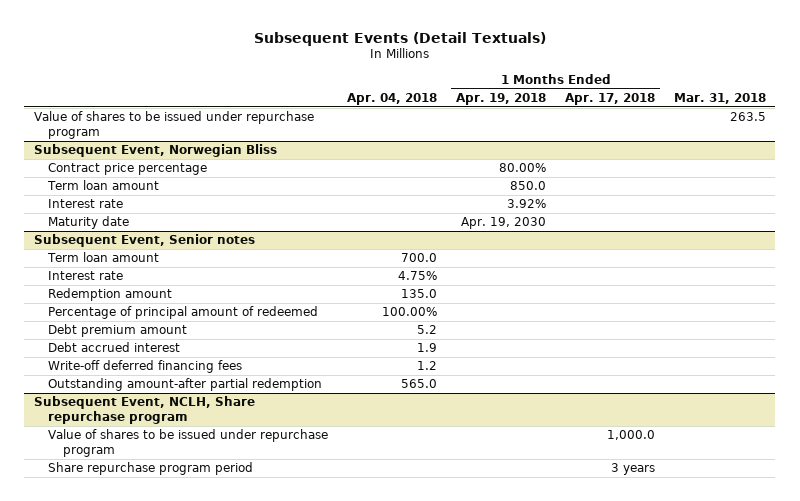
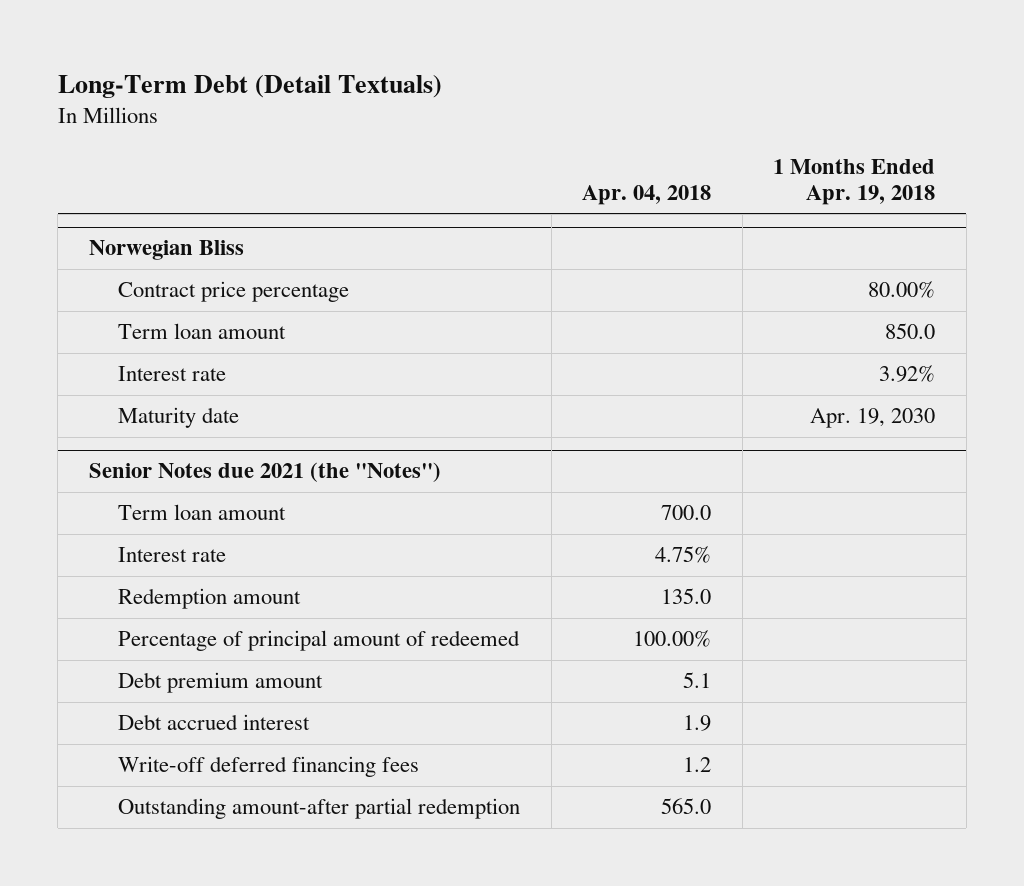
[253,31,546,46] Subsequent Events (Detail Textuals) -> [57,74,442,98] Long-Term Debt (Detail Textuals)
[564,92,655,105] Apr. 17, 2018 -> none
[673,92,766,104] Mar. 31, 2018 -> none
[33,111,314,139] Value of shares to be issued under repurchase program -> none
[33,144,277,158] Subsequent Event, Norwegian Bliss -> [88,240,244,261] Norwegian Bliss
[33,234,255,248] Subsequent Event, Senior notes -> [88,462,441,483] Senior Notes due 2021 (the "Notes")
[417,325,438,335] 5.2 -> [683,672,712,689] 5.1
[33,396,255,424] Subsequent Event, NCLH, Share repurchase program -> none
[48,429,329,457] Value of shares to be issued under repurchase program -> none
[48,462,254,476] Share repurchase program period -> none

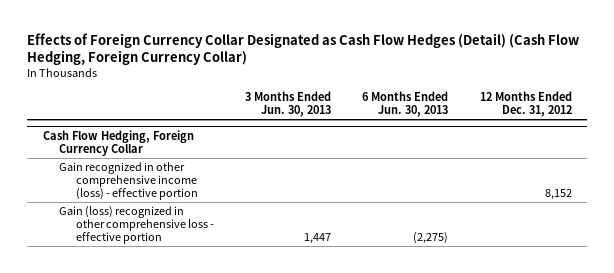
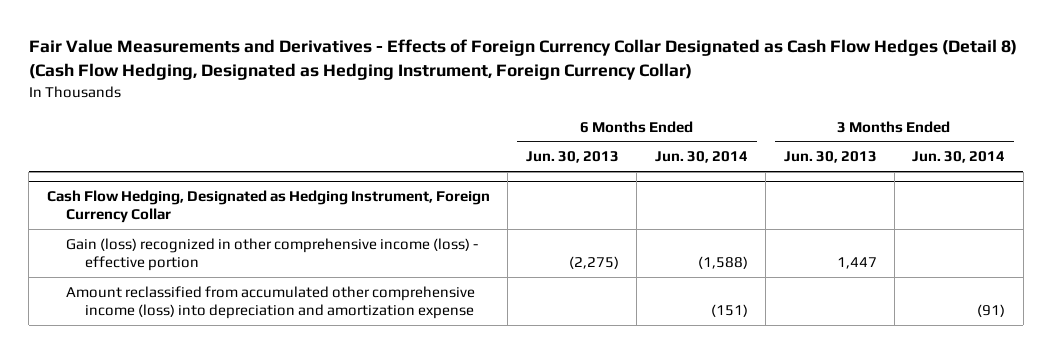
[27,32,580,65] Effects of Foreign Currency Collar Designated as Cash Flow Hedges (Detail) (Cash Flow Hedging, Foreign Currency Collar) -> [28,39,1017,81] Fair Value Measurements and Derivatives - Effects of Foreign Currency Collar Designated as Cash Flow Hedges (Detail 8) (Cash Flow Hedging, Designated as Hedging Instrument, Foreign Currency Collar)
[479,91,572,118] 12 Months Ended Dec. 31, 2012 -> none
none -> [654,151,748,164] Jun. 30, 2014
none -> [912,151,1006,164] Jun. 30, 2014
[59,162,199,201] Gain recognized in other comprehensive income (loss) - effective portion -> none
[42,129,194,156] Cash Flow Hedging, Foreign Currency Collar -> [46,189,490,224] Cash Flow Hedging, Designated as Hedging Instrument, Foreign Currency Collar
[59,206,215,245] Gain (loss) recognized in other comprehensive loss - effective portion -> [65,237,478,272] Gain (loss) recognized in other comprehensive income (loss) - effective portion
none -> [65,285,475,320] Amount reclassified from accumulated other comprehensive income (loss) into depreciation and amortization expense

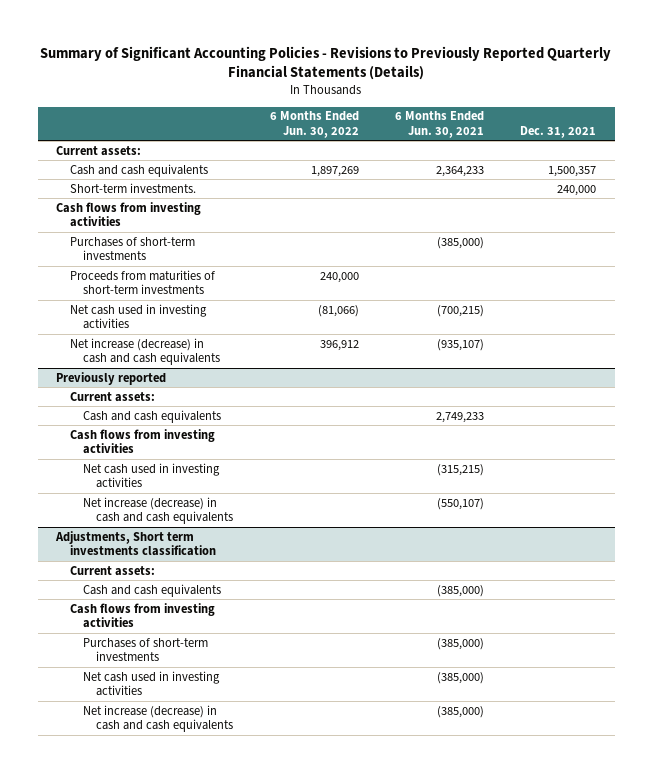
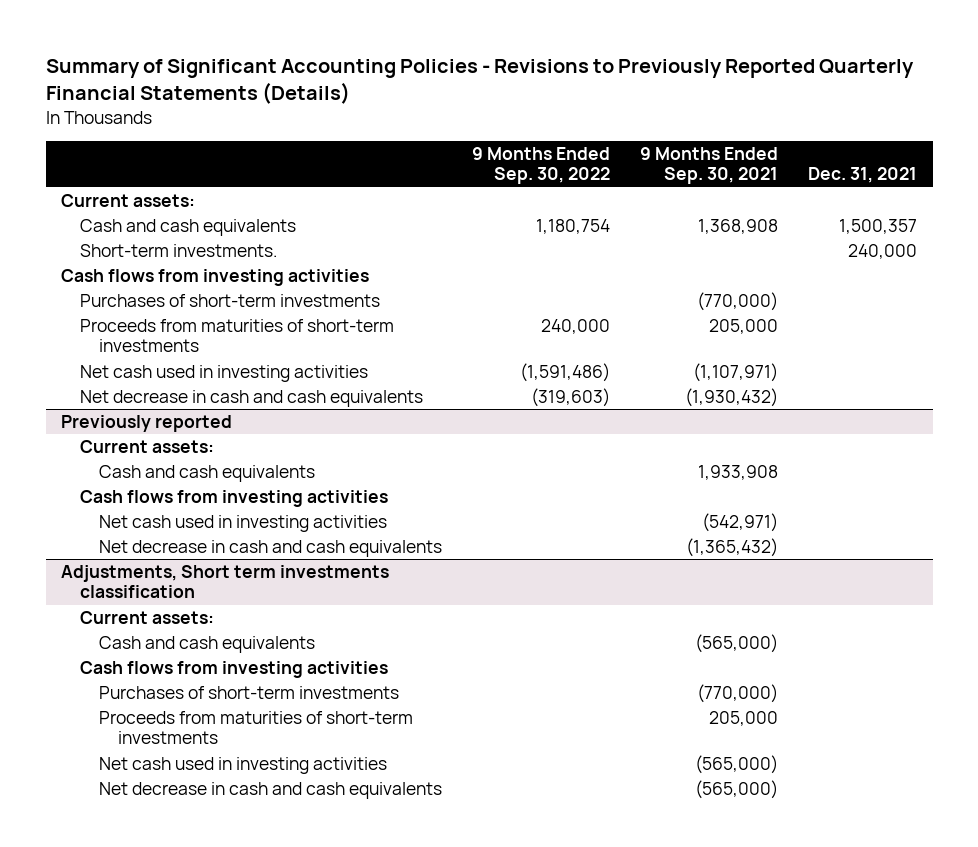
[269,111,359,138] 6 Months Ended Jun. 30, 2022 -> none
[395,111,485,138] 6 Months Ended Jun. 30, 2021 -> none
none -> [472,147,611,185] 9 Months Ended Sep. 30, 2022
none -> [640,147,779,185] 9 Months Ended Sep. 30, 2021
[69,337,220,366] Net increase (decrease) in cash and cash equivalents -> [79,389,423,407] Net decrease in cash and cash equivalents
[82,496,234,525] Net increase (decrease) in cash and cash equivalents -> [98,539,442,557] Net decrease in cash and cash equivalents
none -> [98,710,413,745] Proceeds from maturities of short-term investments
[82,704,234,733] Net increase (decrease) in cash and cash equivalents -> [98,781,442,799] Net decrease in cash and cash equivalents

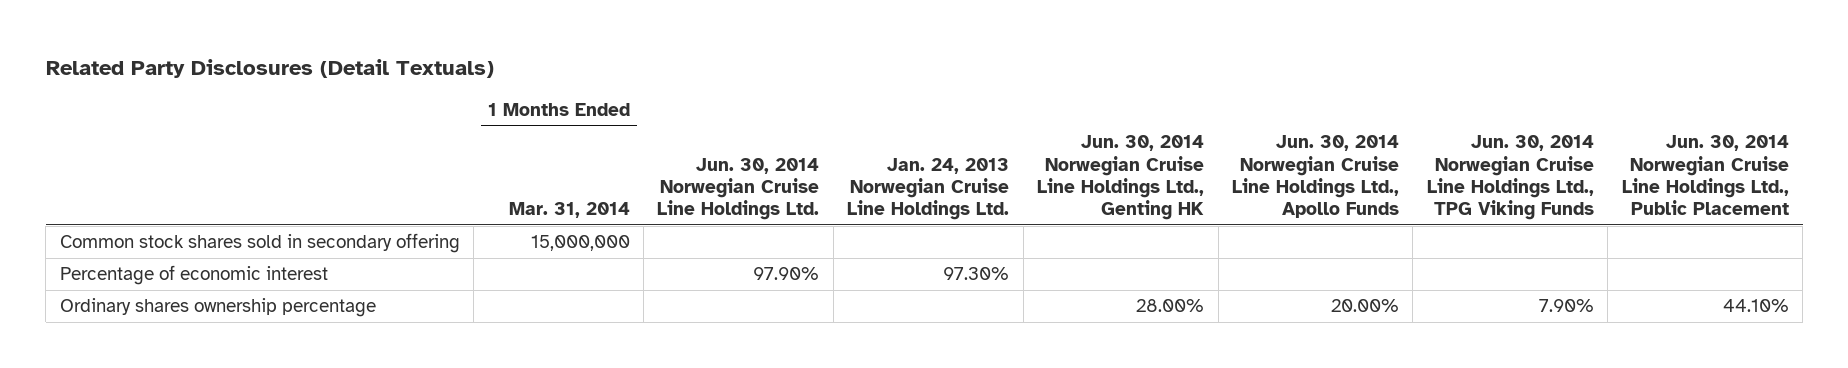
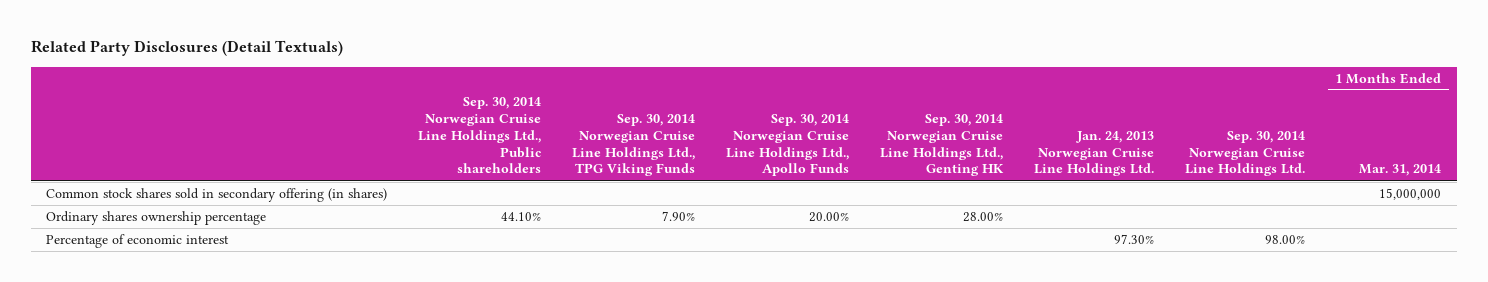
[657,157,820,221] Jun. 30, 2014 Norwegian Cruise Line Holdings Ltd. -> none
[1037,135,1205,221] Jun. 30, 2014 Norwegian Cruise Line Holdings Ltd., Genting HK -> none
[1231,135,1399,219] Jun. 30, 2014 Norwegian Cruise Line Holdings Ltd., Apollo Funds -> none
[1426,135,1594,221] Jun. 30, 2014 Norwegian Cruise Line Holdings Ltd., TPG Viking Funds -> none
[1621,135,1789,216] Jun. 30, 2014 Norwegian Cruise Line Holdings Ltd., Public Placement -> none
none -> [418,97,542,174] Sep. 30, 2014 Norwegian Cruise Line Holdings Ltd., Public shareholders
none -> [571,113,695,177] Sep. 30, 2014 Norwegian Cruise Line Holdings Ltd., TPG Viking Funds
none -> [725,113,849,177] Sep. 30, 2014 Norwegian Cruise Line Holdings Ltd., Apollo Funds
none -> [879,113,1004,177] Sep. 30, 2014 Norwegian Cruise Line Holdings Ltd., Genting HK
none -> [1184,130,1305,177] Sep. 30, 2014 Norwegian Cruise Line Holdings Ltd.
[59,233,460,254] Common stock shares sold in secondary offering -> [46,188,388,203] Common stock shares sold in secondary offering (in shares)
[59,265,328,286] Percentage of economic interest -> [46,234,230,249] Percentage of economic interest

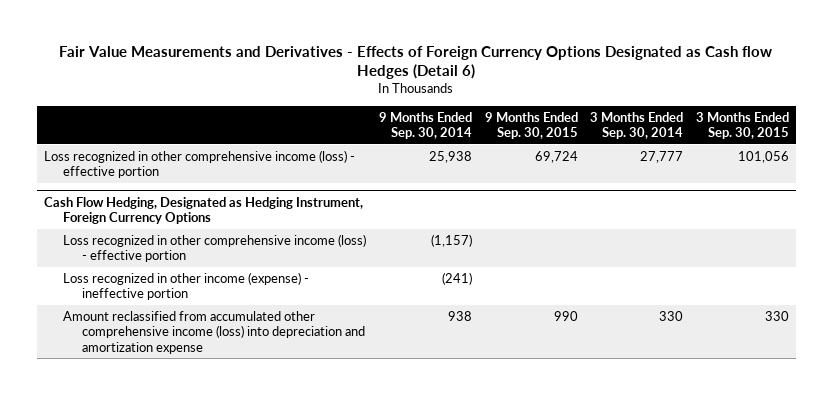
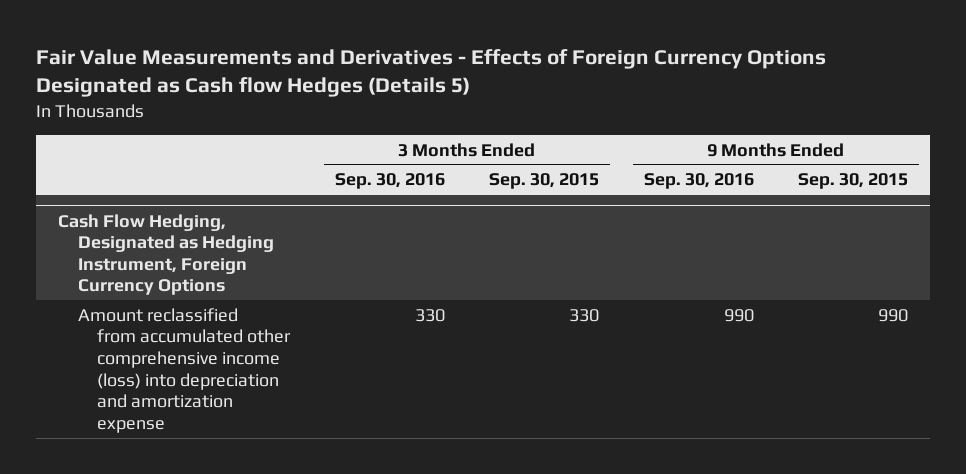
[59,45,773,80] Fair Value Measurements and Derivatives - Effects of Foreign Currency Options Designated as Cash flow Hedges (Detail 6) -> [36,49,827,98] Fair Value Measurements and Derivatives - Effects of Foreign Currency Options Designated as Cash flow Hedges (Details 5)
[378,111,472,140] 9 Months Ended Sep. 30, 2014 -> none
[590,111,684,140] 3 Months Ended Sep. 30, 2014 -> none
none -> [334,173,445,190] Sep. 30, 2016
none -> [643,173,754,190] Sep. 30, 2016
[43,149,355,179] Loss recognized in other comprehensive income (loss) - effective portion -> none
[62,233,366,263] Loss recognized in other comprehensive income (loss) - effective portion -> none
[62,271,309,301] Loss recognized in other income (expense) - ineffective portion -> none

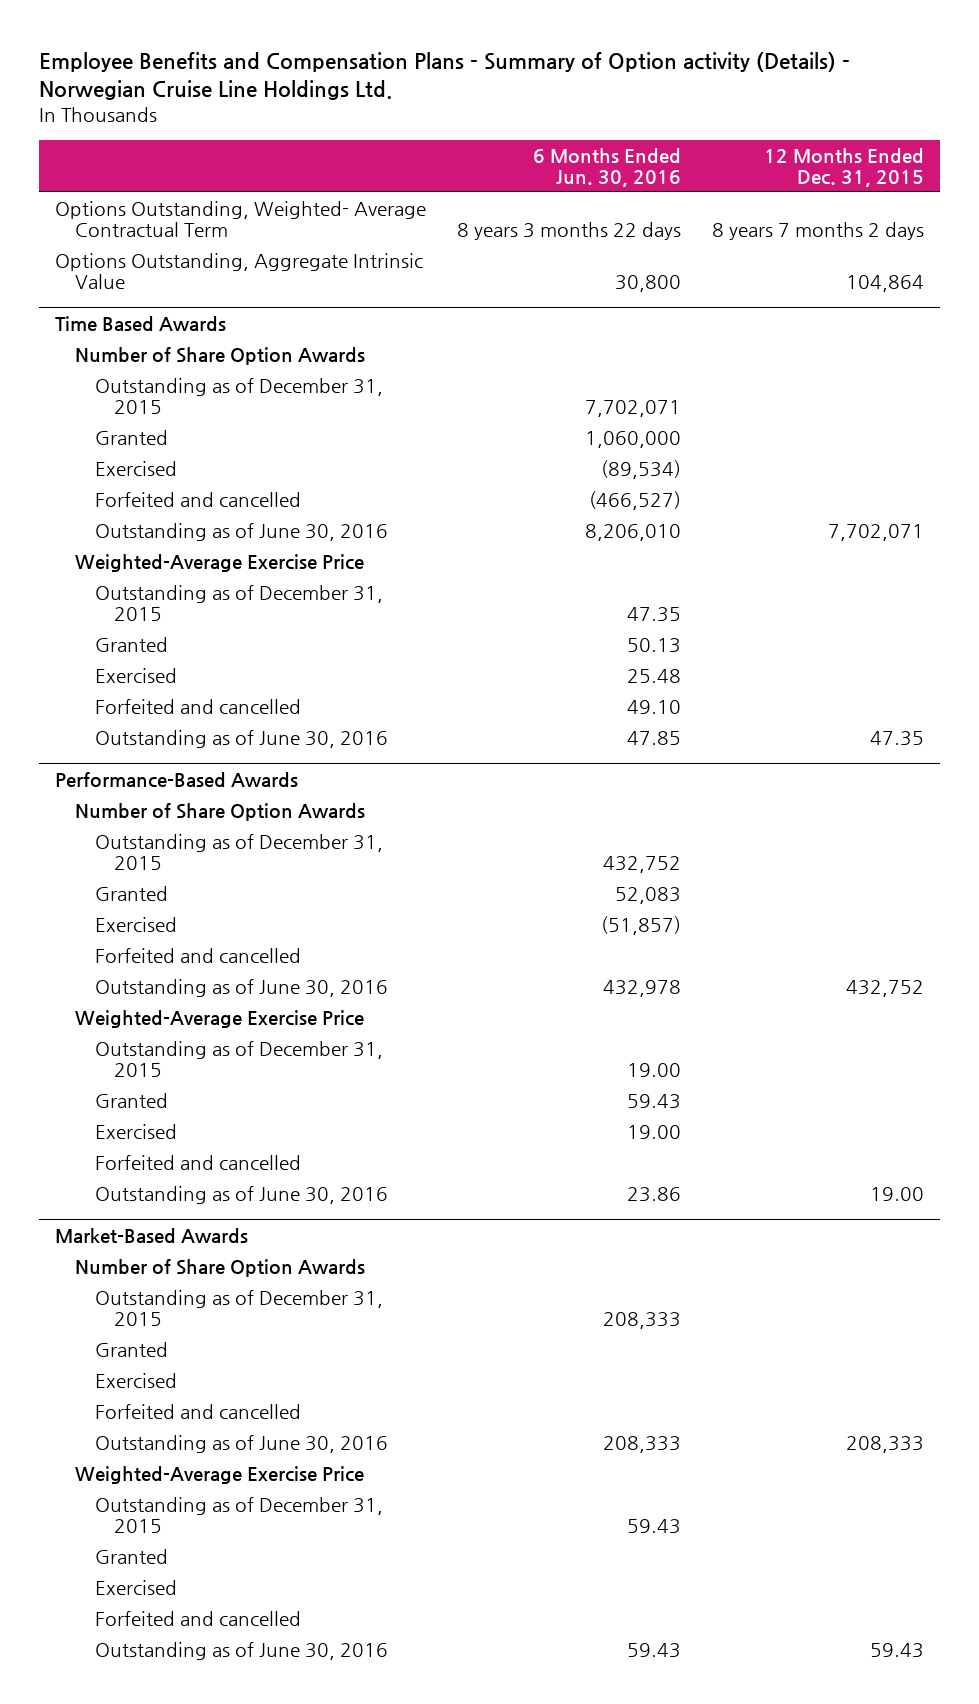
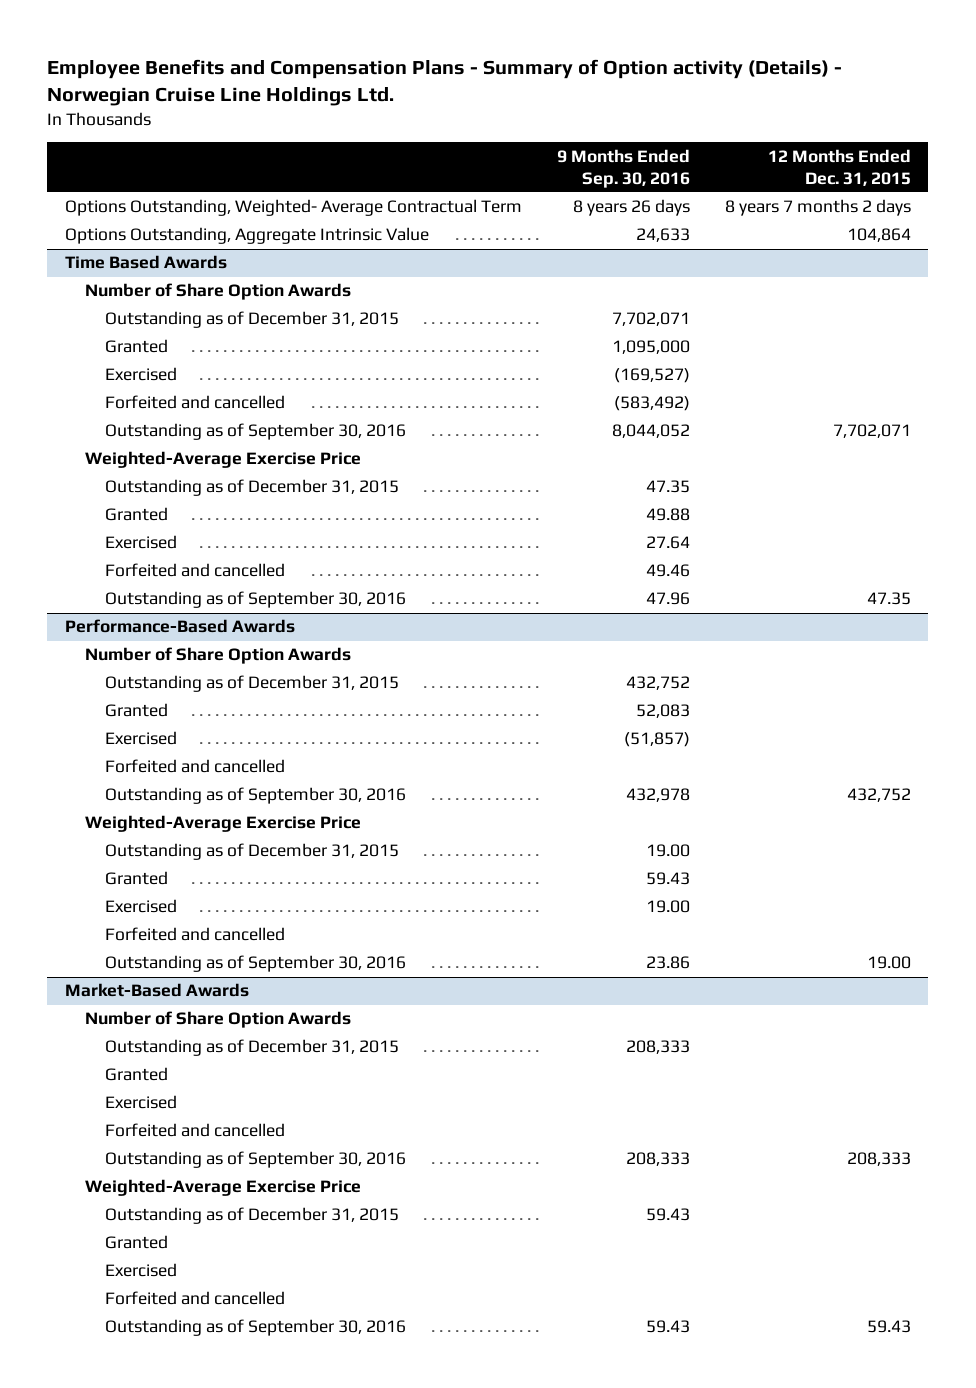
[533,147,682,187] 6 Months Ended Jun. 30, 2016 -> none
none -> [556,148,690,188] 9 Months Ended Sep. 30, 2016
[94,522,388,541] Outstanding as of June 30, 2016 -> [104,423,406,441] Outstanding as of September 30, 2016
[94,729,388,748] Outstanding as of June 30, 2016 -> [104,591,406,609] Outstanding as of September 30, 2016
[94,978,388,997] Outstanding as of June 30, 2016 -> [104,787,406,805] Outstanding as of September 30, 2016
[94,1185,388,1204] Outstanding as of June 30, 2016 -> [104,955,406,973] Outstanding as of September 30, 2016
[94,1434,388,1453] Outstanding as of June 30, 2016 -> [104,1151,406,1169] Outstanding as of September 30, 2016
[94,1641,388,1660] Outstanding as of June 30, 2016 -> [104,1319,406,1337] Outstanding as of September 30, 2016

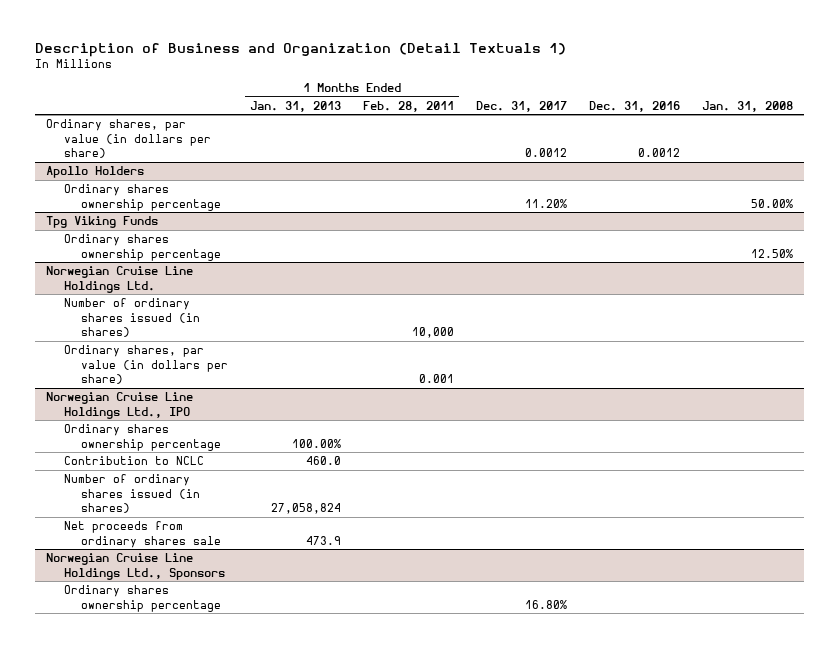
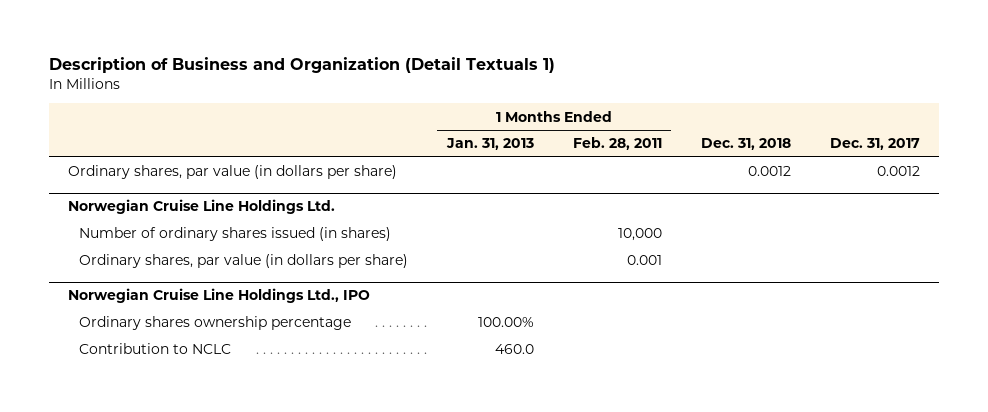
[588,100,680,112] Dec. 31, 2016 -> none
[701,100,793,112] Jan. 31, 2008 -> none
none -> [700,138,791,151] Dec. 31, 2018
[46,166,145,179] Apollo Holders -> none
[63,184,222,211] Ordinary shares ownership percentage -> none
[46,216,159,229] Tpg Viking Funds -> none
[63,234,222,261] Ordinary shares ownership percentage -> none
[63,474,201,514] Number of ordinary shares issued (in shares) -> none
[63,521,222,548] Net proceeds from ordinary shares sale -> none
[46,553,225,580] Norwegian Cruise Line Holdings Ltd., Sponsors -> none
[63,585,222,612] Ordinary shares ownership percentage -> none

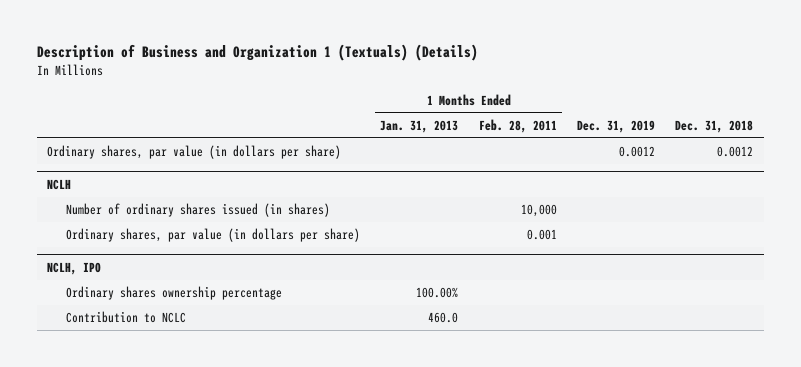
[48,57,555,74] Description of Business and Organization (Detail Textuals 1) -> [36,44,478,62] Description of Business and Organization 1 (Textuals) (Details)
[829,138,920,151] Dec. 31, 2017 -> none
none -> [577,120,656,134] Dec. 31, 2019
[68,199,336,215] Norwegian Cruise Line Holdings Ltd. -> [47,178,72,190] NCLH
[68,288,371,304] Norwegian Cruise Line Holdings Ltd., IPO -> [47,261,102,275] NCLH, IPO

